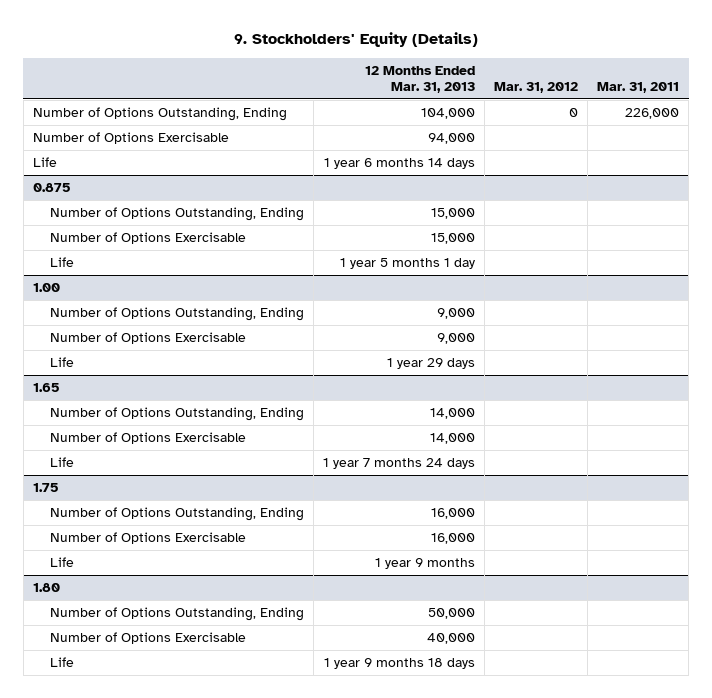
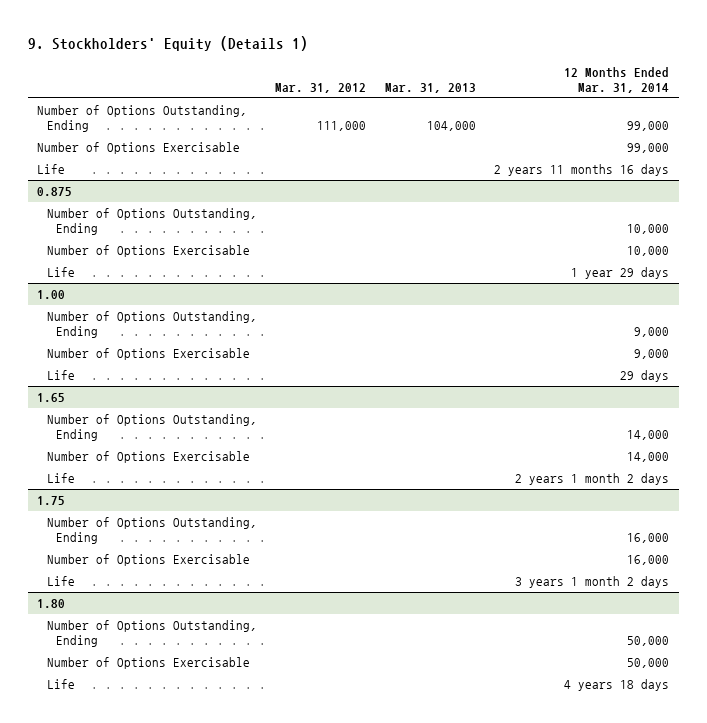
[234,32,479,48] 9. Stockholders' Equity (Details) -> [28,36,309,52] 9. Stockholders' Equity (Details 1)
[364,65,475,93] 12 Months Ended Mar. 31, 2013 -> none
[597,81,680,93] Mar. 31, 2011 -> none
none -> [384,83,476,94] Mar. 31, 2013
none -> [564,67,670,94] 12 Months Ended Mar. 31, 2014
[568,108,578,118] 0 -> [317,121,367,132] 111,000

